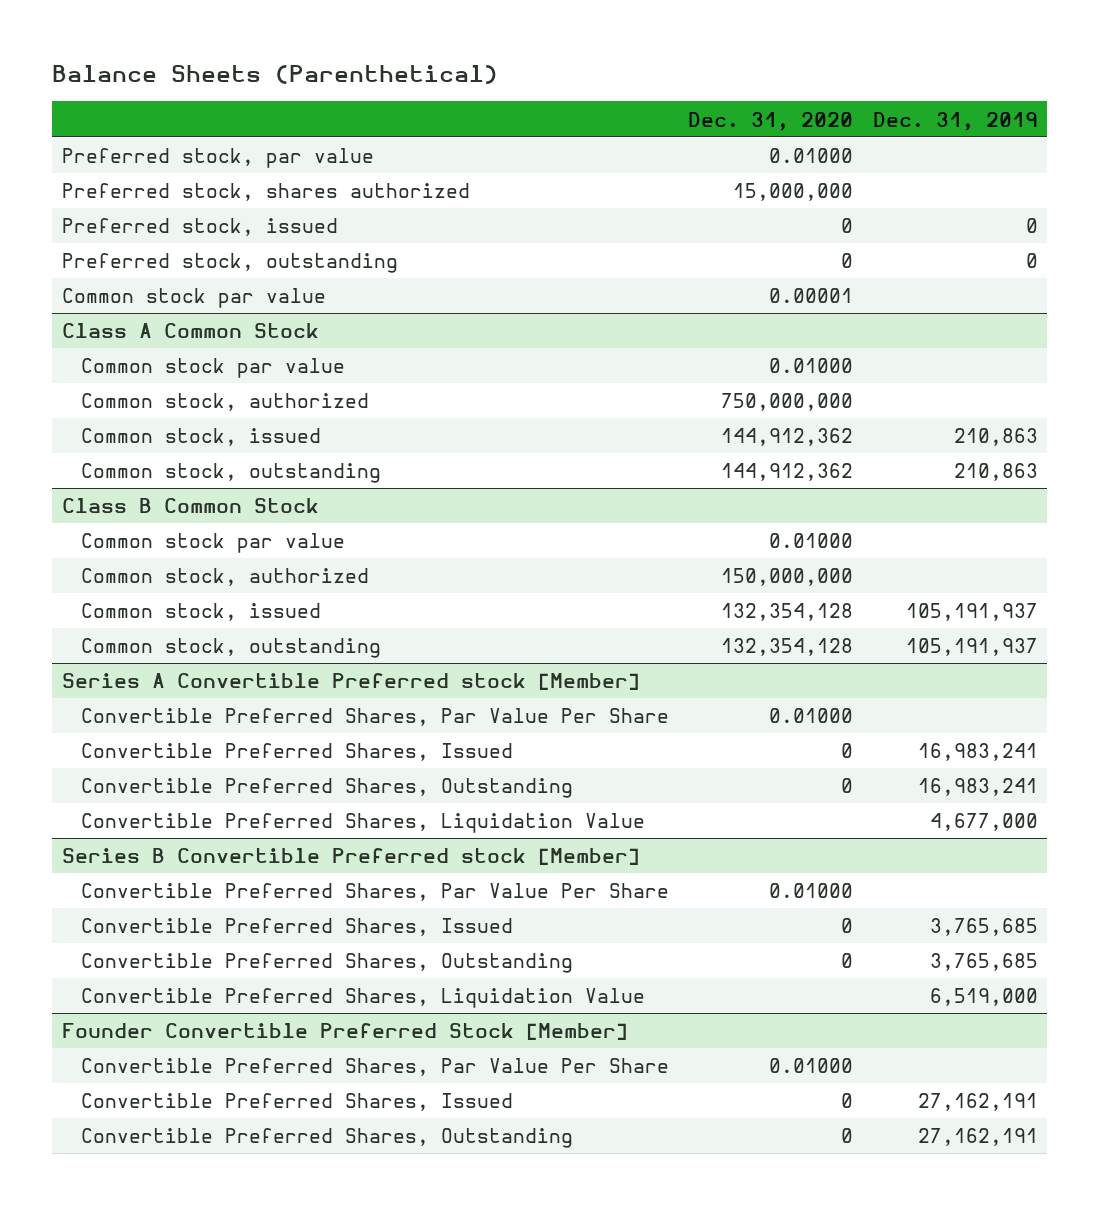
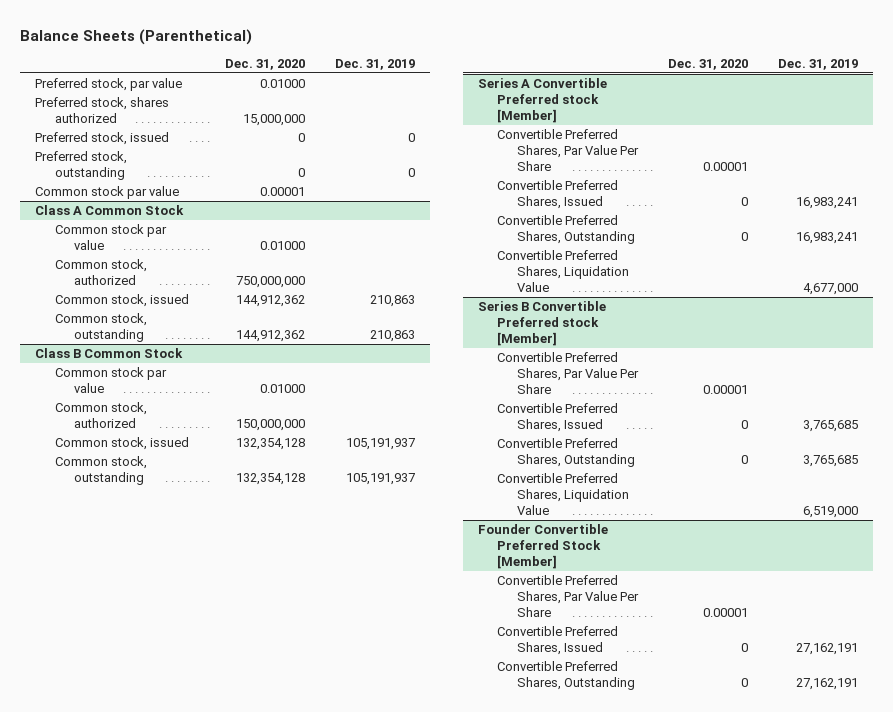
[769,708,854,724] 0.01000 -> [702,161,748,171] 0.00001
[769,883,854,899] 0.01000 -> [702,384,748,394] 0.00001
[769,1058,854,1074] 0.01000 -> [702,607,748,617] 0.00001

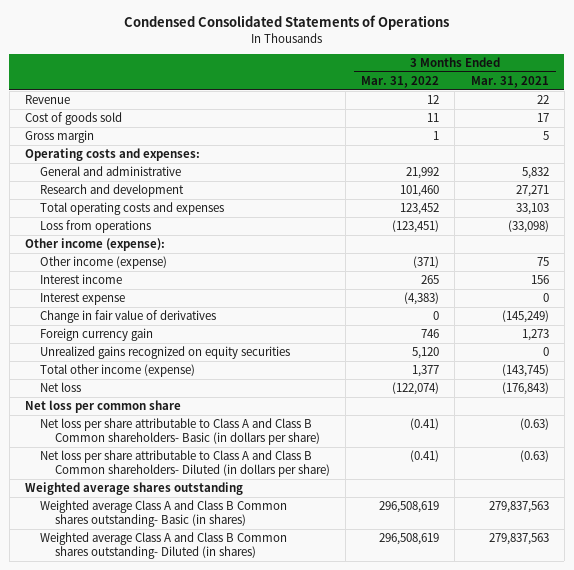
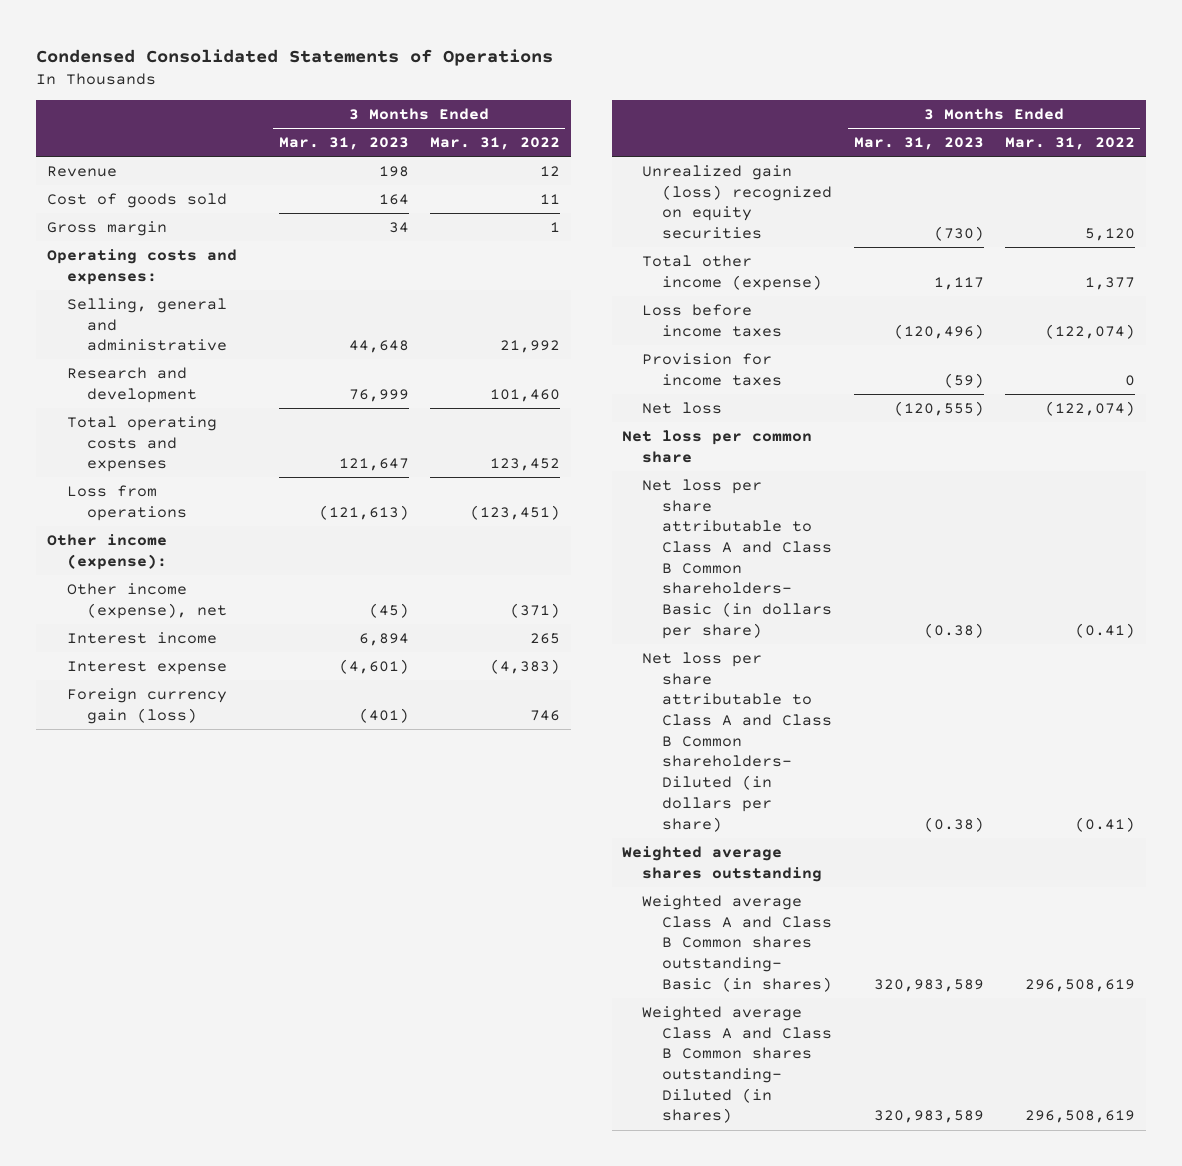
[470,75,549,88] Mar. 31, 2021 -> none
none -> [278,137,409,151] Mar. 31, 2023
[40,166,182,177] General and administrative -> [67,297,228,352] Selling, general and administrative
[40,256,168,270] Other income (expense) -> [67,582,228,619] Other income (expense), net
[40,310,217,324] Change in fair value of derivatives -> none
[40,328,154,342] Foreign currency gain -> [67,687,228,724] Foreign currency gain (loss)
[40,346,291,360] Unrealized gains recognized on equity securities -> [642,164,833,240] Unrealized gain (loss) recognized on equity securities
none -> [642,303,783,337] Loss before income taxes
none -> [642,352,783,386] Provision for income taxes

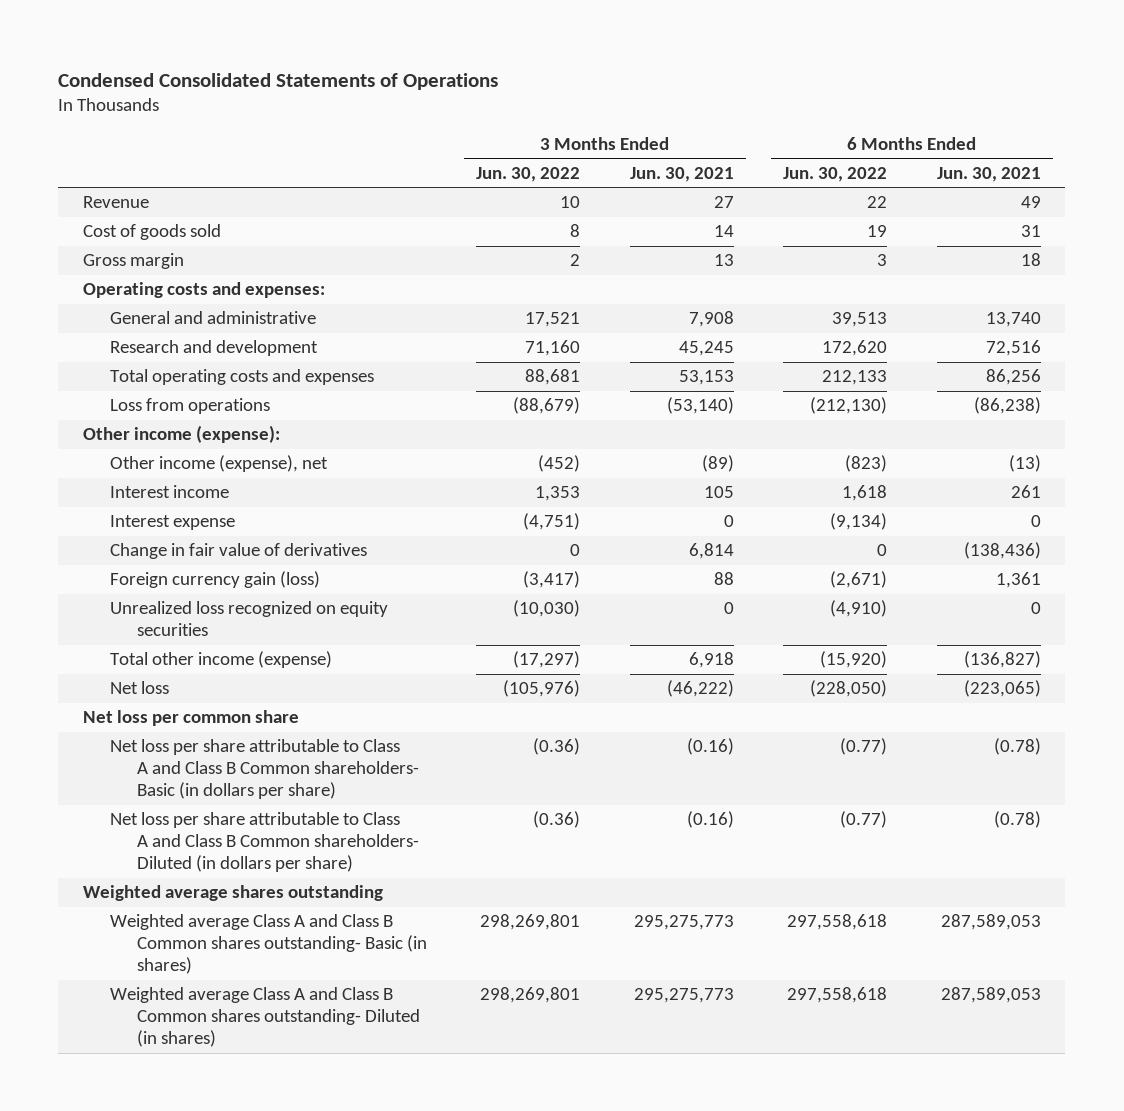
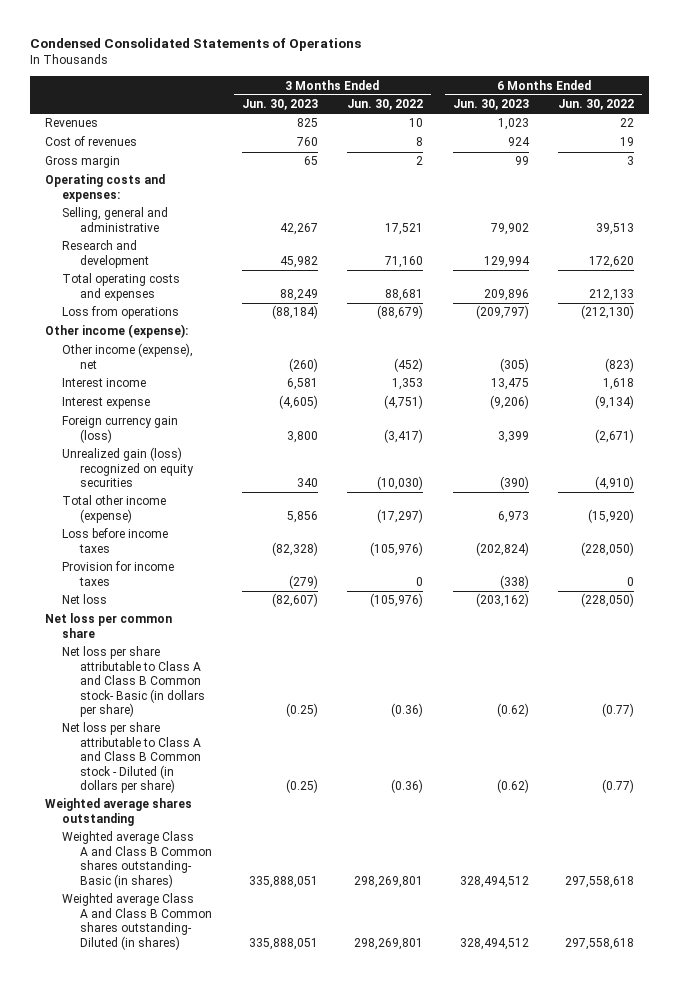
[629,166,734,182] Jun. 30, 2021 -> none
[936,166,1041,182] Jun. 30, 2021 -> none
none -> [241,99,318,111] Jun. 30, 2023
none -> [452,99,529,111] Jun. 30, 2023
[83,196,150,209] Revenue -> [44,118,98,128] Revenues
[83,224,222,241] Cost of goods sold -> [44,136,137,147] Cost of revenues
[109,311,316,325] General and administrative -> [62,207,169,232] Selling, general and administrative
[109,543,367,560] Change in fair value of derivatives -> none
[109,601,388,637] Unrealized loss recognized on equity securities -> [62,447,195,488] Unrealized gain (loss) recognized on equity securities
none -> [62,528,169,553] Loss before income taxes
none -> [62,561,175,586] Provision for income taxes
[109,739,419,800] Net loss per share attributable to Class A and Class B Common shareholders- Basic (in dollars per share) -> [62,646,206,718] Net loss per share attributable to Class A and Class B Common stock- Basic (in dollars per share)
[109,812,419,873] Net loss per share attributable to Class A and Class B Common shareholders- Diluted (in dollars per share) -> [62,722,202,794] Net loss per share attributable to Class A and Class B Common stock - Diluted (in dollars per share)

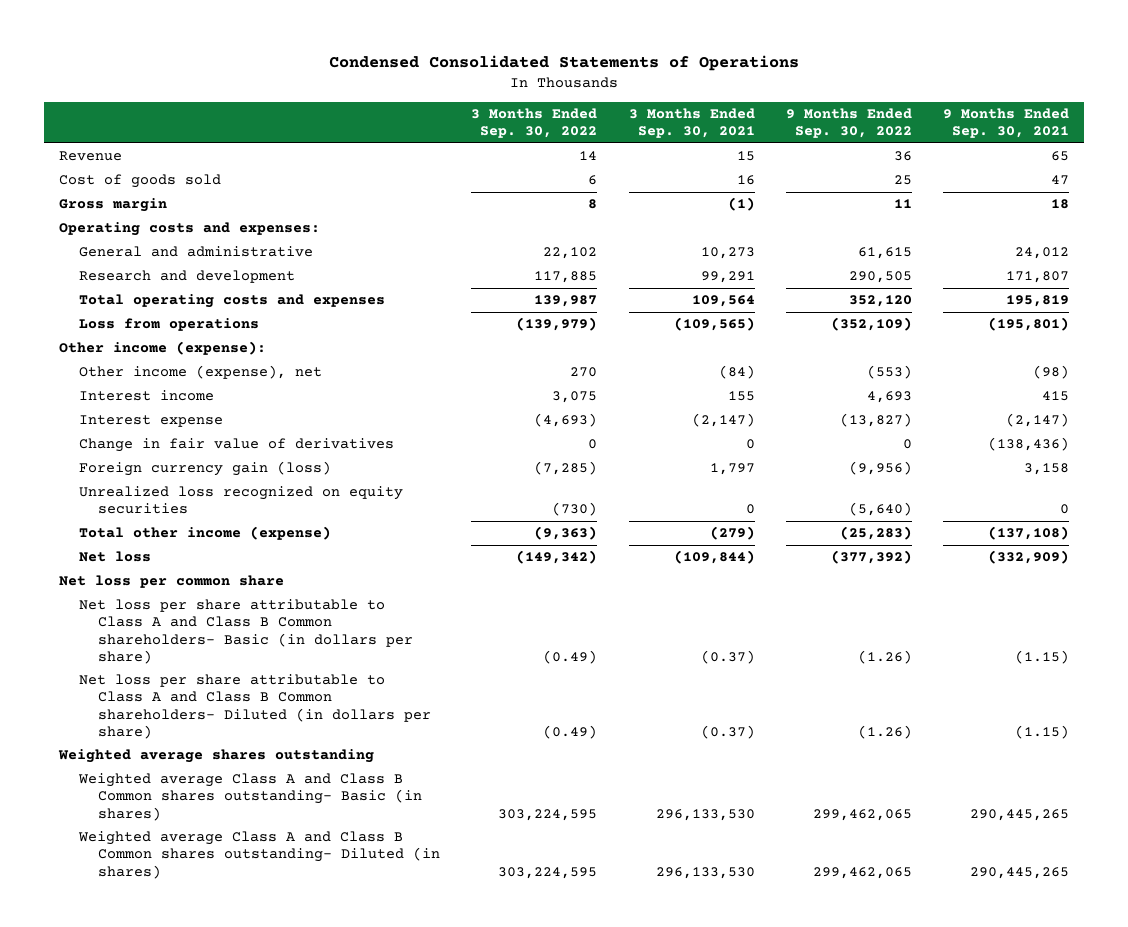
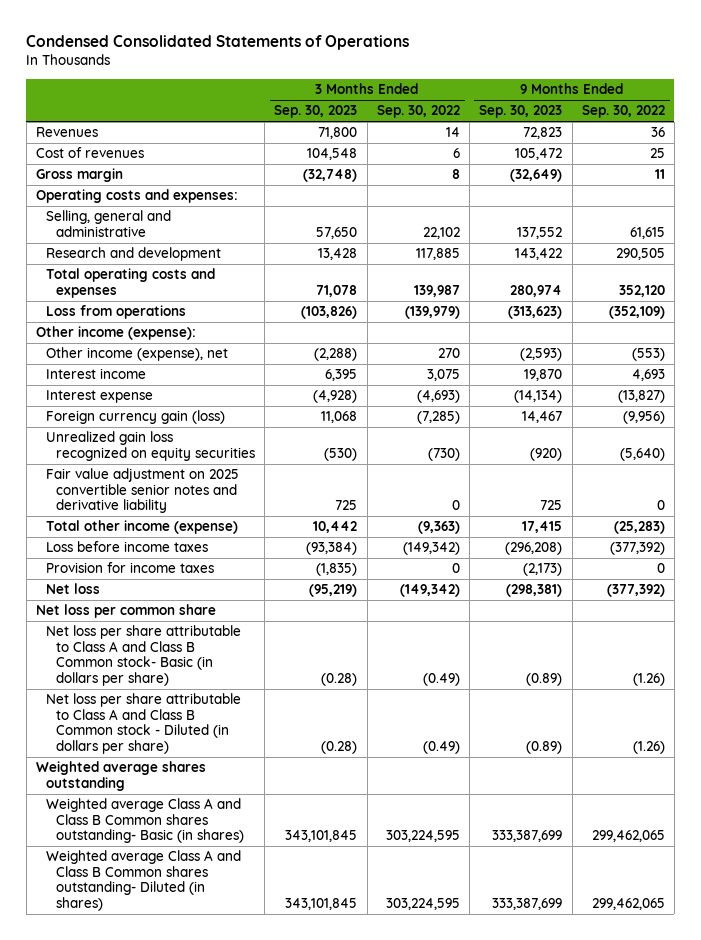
[628,107,755,138] 3 Months Ended Sep. 30, 2021 -> none
[942,107,1069,138] 9 Months Ended Sep. 30, 2021 -> none
none -> [274,105,358,119] Sep. 30, 2023
none -> [479,105,563,119] Sep. 30, 2023
[59,151,123,162] Revenue -> [35,127,98,138] Revenues
[59,174,222,189] Cost of goods sold -> [35,147,144,159] Cost of revenues
[78,246,313,258] General and administrative -> [45,210,171,237] Selling, general and administrative
[78,438,394,453] Change in fair value of derivatives -> none
[78,486,403,515] Unrealized loss recognized on equity securities -> [45,431,256,461] Unrealized gain loss recognized on equity securities
none -> [45,468,239,514] Fair value adjustment on 2025 convertible senior notes and derivative liability
none -> [45,541,208,553] Loss before income taxes
none -> [45,562,214,574] Provision for income taxes
[78,599,414,664] Net loss per share attributable to Class A and Class B Common shareholders- Basic (in dollars per share) -> [45,625,241,687] Net loss per share attributable to Class A and Class B Common stock- Basic (in dollars per share)
[78,674,432,739] Net loss per share attributable to Class A and Class B Common shareholders- Diluted (in dollars per share) -> [45,693,241,755] Net loss per share attributable to Class A and Class B Common stock - Diluted (in dollars per share)

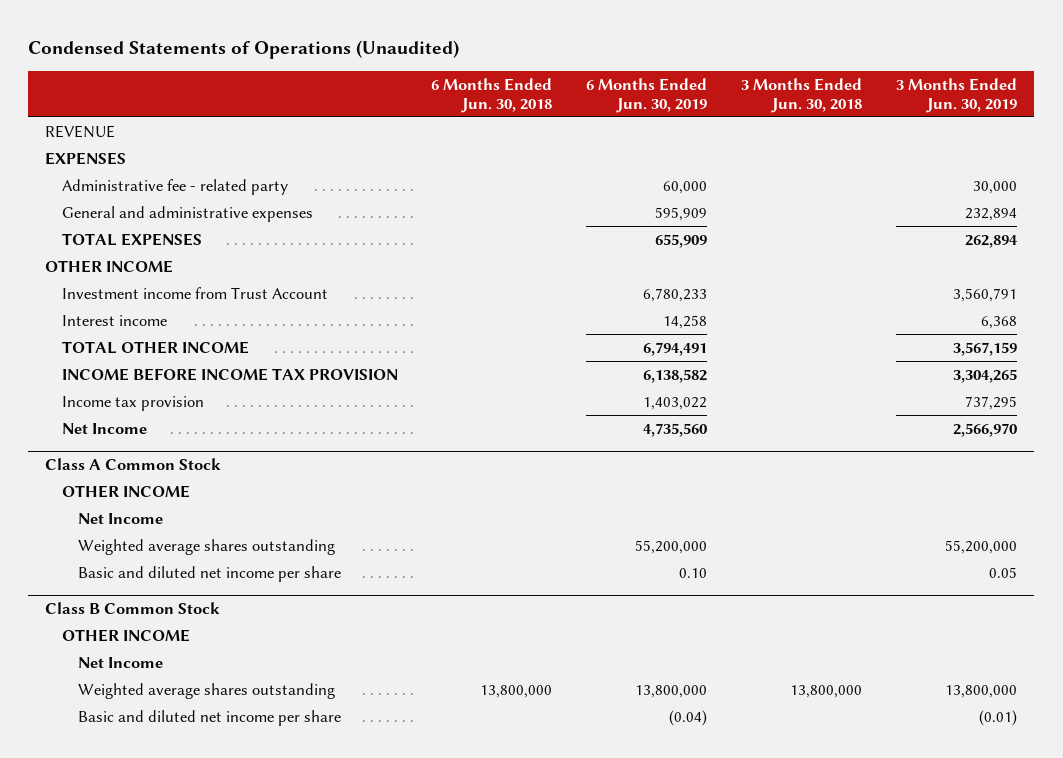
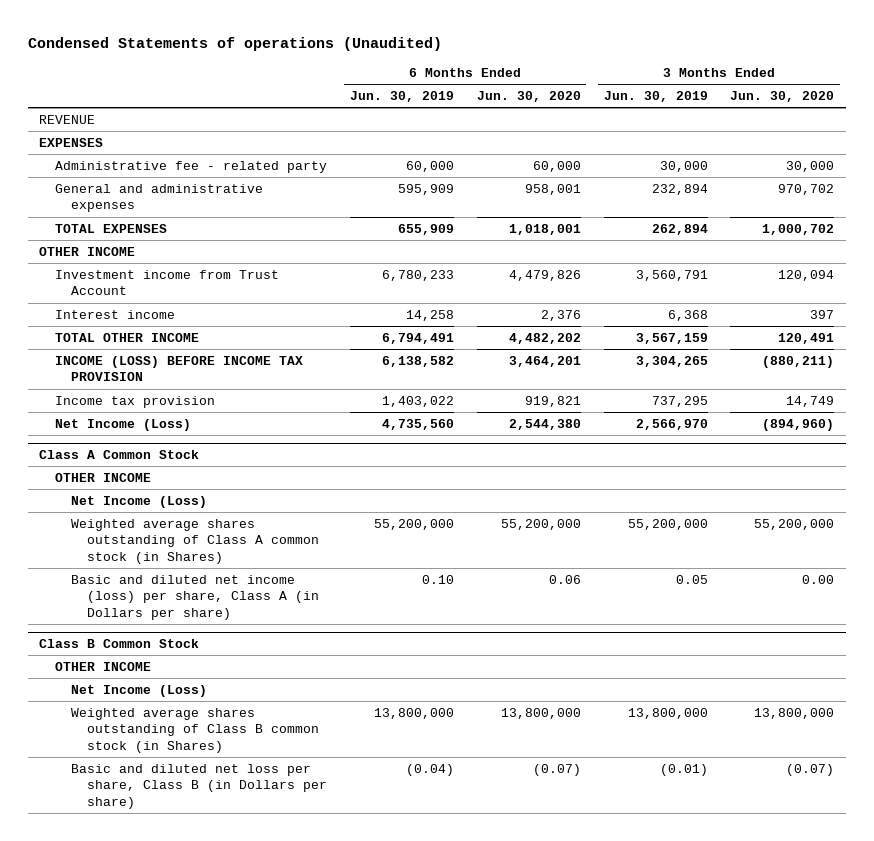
[28,40,460,60] Condensed Statements of Operations (Unaudited) -> [28,37,443,52] Condensed Statements of operations (Unaudited)
[431,77,553,113] 6 Months Ended Jun. 30, 2018 -> none
[741,77,863,113] 3 Months Ended Jun. 30, 2018 -> none
none -> [476,91,581,103] Jun. 30, 2020
none -> [730,91,835,103] Jun. 30, 2020
[61,367,398,381] INCOME BEFORE INCOME TAX PROVISION -> [55,355,304,382] INCOME (LOSS) BEFORE INCOME TAX PROVISION
[61,422,147,434] Net Income -> [55,418,192,431] Net Income (Loss)
[77,512,163,524] Net Income -> [71,495,208,508] Net Income (Loss)
[77,538,335,555] Weighted average shares outstanding -> [71,518,319,564] Weighted average shares outstanding of Class A common stock (in Shares)
[77,565,341,582] Basic and diluted net income per share -> [71,574,319,620] Basic and diluted net income (loss) per share, Class A (in Dollars per share)
[77,656,163,668] Net Income -> [71,684,208,697] Net Income (Loss)
[77,682,335,699] Weighted average shares outstanding -> [71,707,319,753] Weighted average shares outstanding of Class B common stock (in Shares)
[77,709,341,726] Basic and diluted net income per share -> [71,763,327,809] Basic and diluted net loss per share, Class B (in Dollars per share)

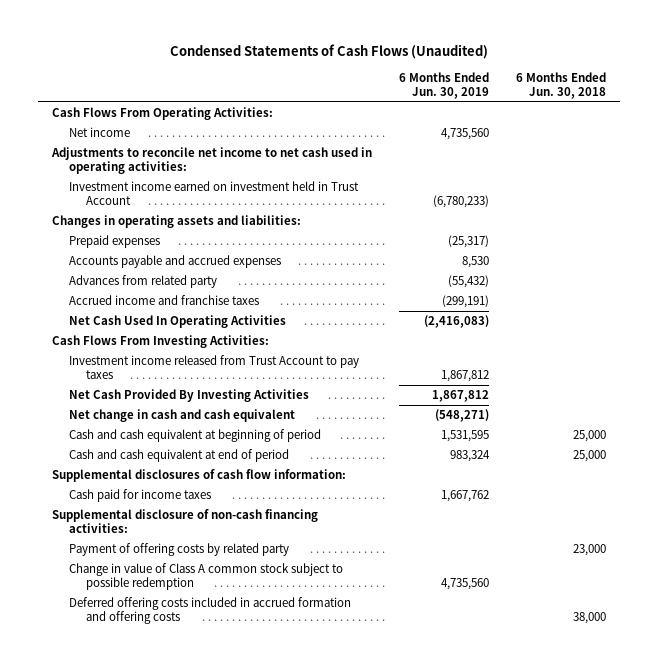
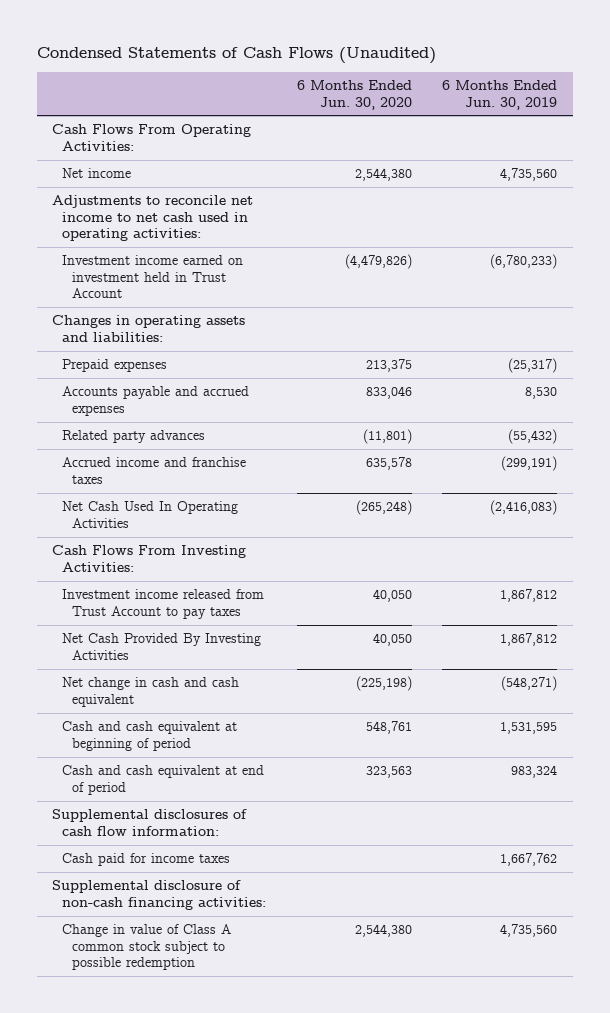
[516,71,607,99] 6 Months Ended Jun. 30, 2018 -> none
none -> [296,80,412,110] 6 Months Ended Jun. 30, 2020
[68,275,217,289] Advances from related party -> [62,430,206,444] Related party advances
[68,543,289,557] Payment of offering costs by related party -> none
[68,597,351,625] Deferred offering costs included in accrued formation and offering costs -> none

